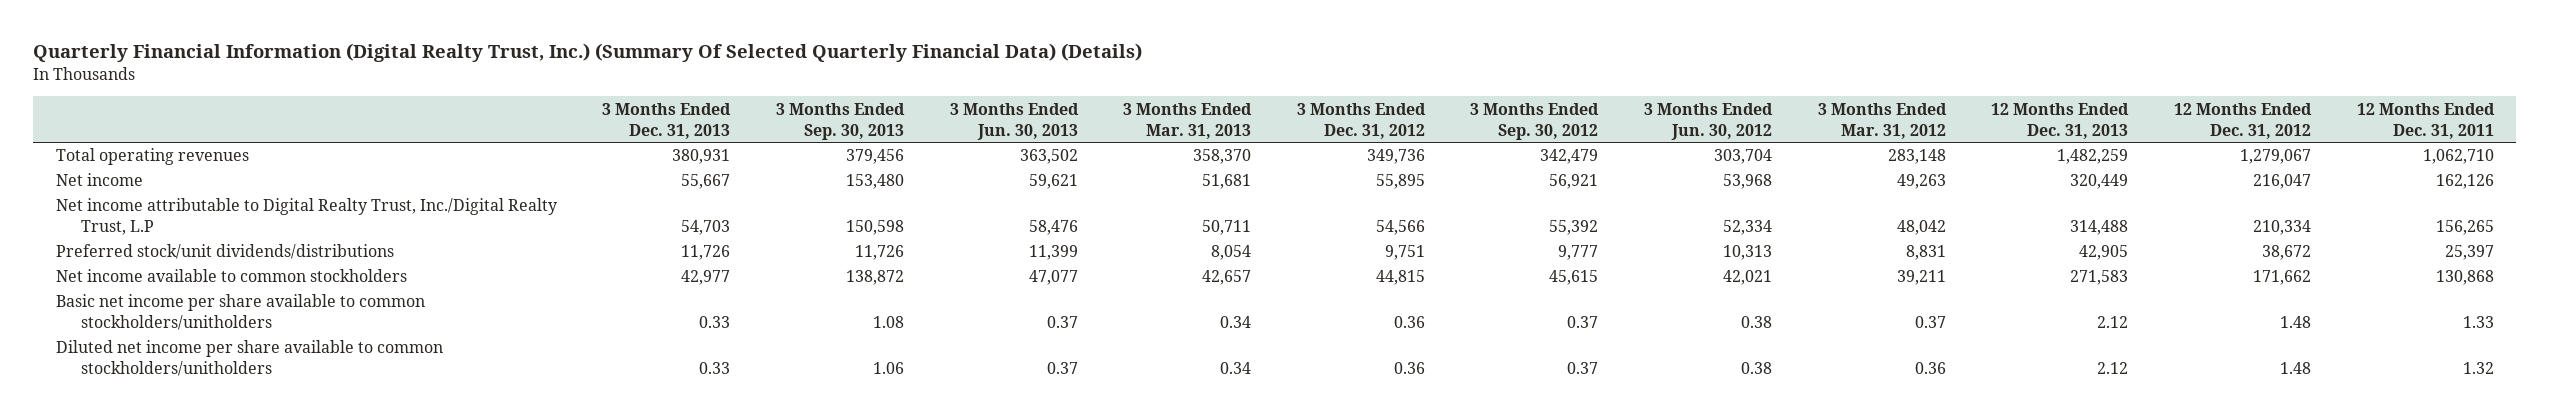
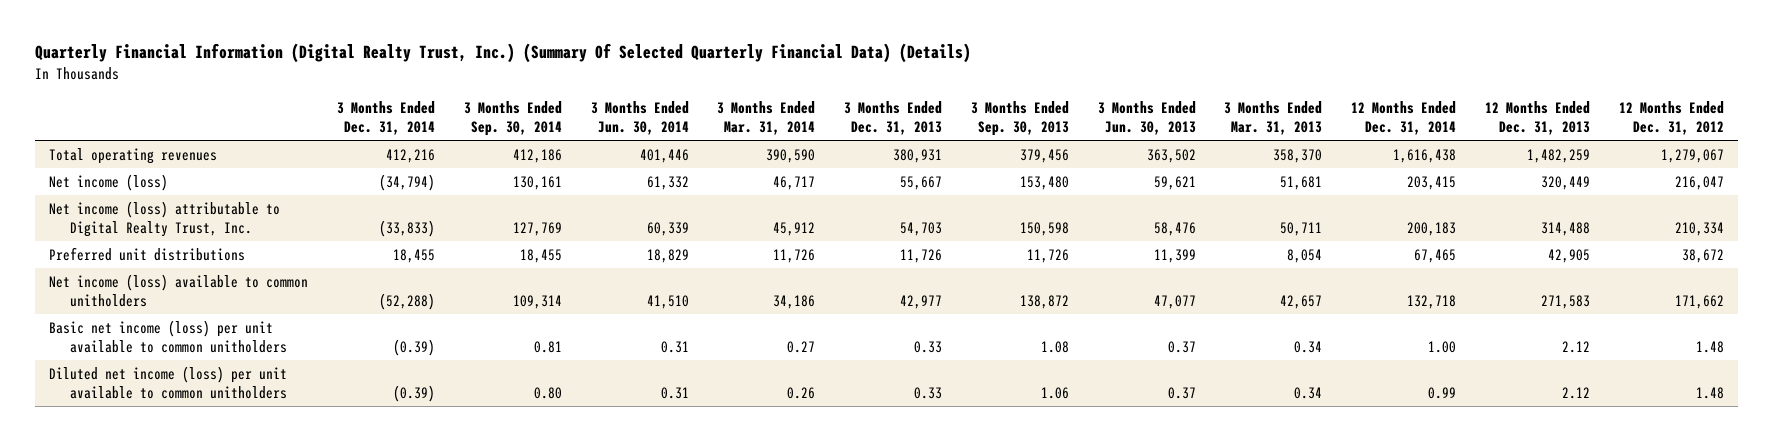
[1296,102,1426,139] 3 Months Ended Dec. 31, 2012 -> none
[1470,102,1600,140] 3 Months Ended Sep. 30, 2012 -> none
[1644,102,1774,140] 3 Months Ended Jun. 30, 2012 -> none
[1817,102,1947,139] 3 Months Ended Mar. 31, 2012 -> none
[2356,102,2495,139] 12 Months Ended Dec. 31, 2011 -> none
none -> [337,100,436,136] 3 Months Ended Dec. 31, 2014
none -> [463,100,562,137] 3 Months Ended Sep. 30, 2014
none -> [590,100,689,136] 3 Months Ended Jun. 30, 2014
none -> [717,100,816,136] 3 Months Ended Mar. 31, 2014
none -> [1351,100,1457,136] 12 Months Ended Dec. 31, 2014
[55,173,143,187] Net income -> [49,173,169,191] Net income (loss)
[55,198,558,236] Net income attributable to Digital Realty Trust, Inc./Digital Realty Trust, L.P -> [49,200,281,238] Net income (loss) attributable to Digital Realty Trust, Inc.
[55,244,394,260] Preferred stock/unit dividends/distributions -> [49,246,246,261] Preferred unit distributions
[55,269,407,283] Net income available to common stockholders -> [49,273,309,308] Net income (loss) available to common unitholders
[55,294,425,331] Basic net income per share available to common stockholders/unitholders -> [49,319,288,354] Basic net income (loss) per unit available to common unitholders
[55,340,443,377] Diluted net income per share available to common stockholders/unitholders -> [49,365,288,400] Diluted net income (loss) per unit available to common unitholders

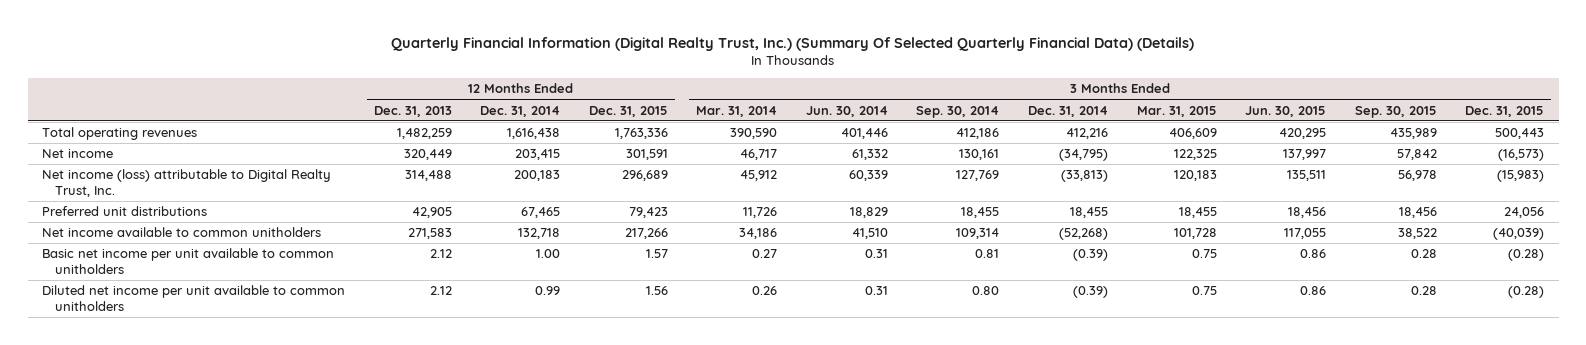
[844,100,943,136] 3 Months Ended Dec. 31, 2013 -> none
[970,100,1069,137] 3 Months Ended Sep. 30, 2013 -> none
[1097,100,1196,136] 3 Months Ended Jun. 30, 2013 -> none
[1224,100,1323,136] 3 Months Ended Mar. 31, 2013 -> none
[1618,100,1724,136] 12 Months Ended Dec. 31, 2012 -> none
none -> [588,105,668,117] Dec. 31, 2015
none -> [1136,105,1217,117] Mar. 31, 2015
none -> [1245,105,1327,117] Jun. 30, 2015
none -> [1354,105,1437,118] Sep. 30, 2015
none -> [1465,105,1545,117] Dec. 31, 2015
[49,173,169,191] Net income (loss) -> [42,149,114,159] Net income
[379,173,436,191] (34,794) -> [1059,149,1109,162] (34,795)
[379,220,436,238] (33,833) -> [1061,170,1109,183] (33,813)
[49,273,309,308] Net income (loss) available to common unitholders -> [42,227,322,238] Net income available to common unitholders
[379,293,436,311] (52,288) -> [1059,228,1109,241] (52,268)
[49,319,288,354] Basic net income (loss) per unit available to common unitholders -> [42,248,335,275] Basic net income per unit available to common unitholders
[49,365,288,400] Diluted net income (loss) per unit available to common unitholders -> [42,285,346,312] Diluted net income per unit available to common unitholders

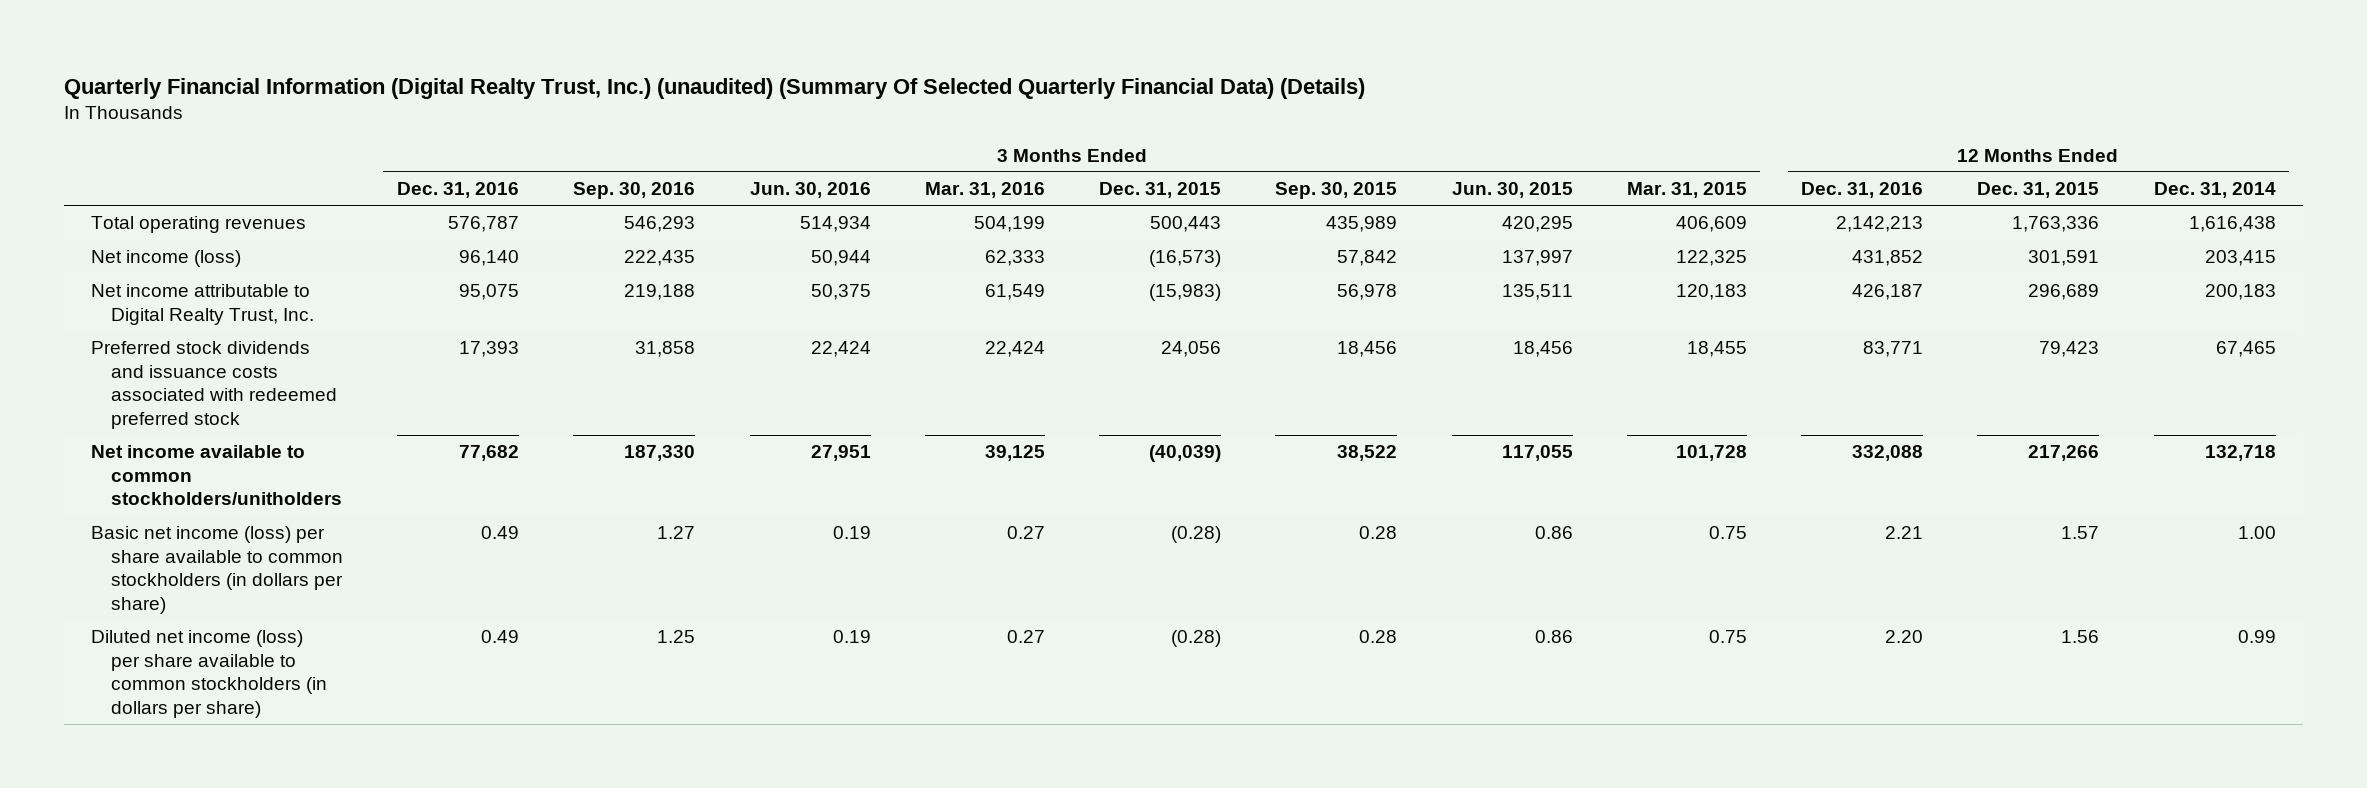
[391,36,1195,51] Quarterly Financial Information (Digital Realty Trust, Inc.) (Summary Of Selected Quarterly Financial Data) (Details) -> [64,77,1366,99] Quarterly Financial Information (Digital Realty Trust, Inc.) (unaudited) (Summary Of Selected Quarterly Financial Data) (Details)
[373,105,452,117] Dec. 31, 2013 -> none
[696,105,778,117] Mar. 31, 2014 -> none
[805,105,888,117] Jun. 30, 2014 -> none
[916,105,1000,118] Sep. 30, 2014 -> none
[1028,105,1109,117] Dec. 31, 2014 -> none
none -> [397,182,520,199] Dec. 31, 2016
none -> [573,182,696,200] Sep. 30, 2016
none -> [749,182,871,199] Jun. 30, 2016
none -> [924,182,1045,199] Mar. 31, 2016
none -> [1801,182,1924,199] Dec. 31, 2016
[42,149,114,159] Net income -> [91,250,242,268] Net income (loss)
[42,169,332,198] Net income (loss) attributable to Digital Realty Trust, Inc. -> [91,284,314,325] Net income attributable to Digital Realty Trust, Inc.
[42,206,208,217] Preferred unit distributions -> [91,341,337,429] Preferred stock dividends and issuance costs associated with redeemed preferred stock
[42,227,322,238] Net income available to common unitholders -> [91,445,342,506] Net income available to common stockholders/unitholders
[42,248,335,275] Basic net income per unit available to common unitholders -> [91,526,343,614] Basic net income (loss) per share available to common stockholders (in dollars per share)
[42,285,346,312] Diluted net income per unit available to common unitholders -> [91,630,327,718] Diluted net income (loss) per share available to common stockholders (in dollars per share)

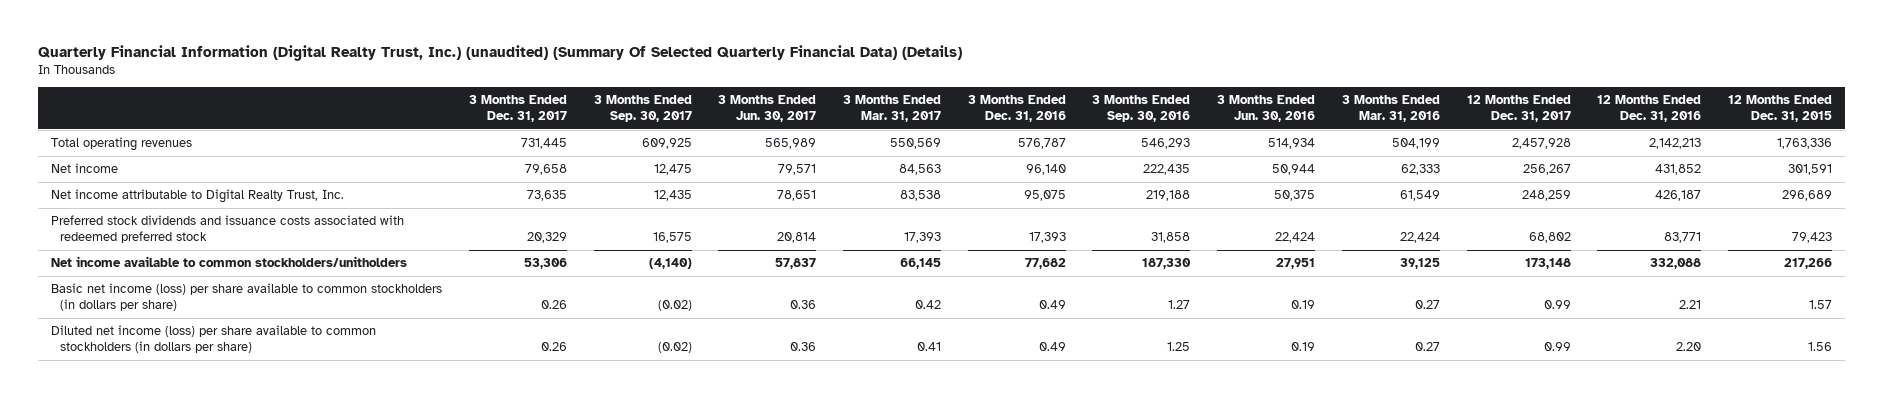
[1099,182,1222,199] Dec. 31, 2015 -> none
[1275,182,1398,200] Sep. 30, 2015 -> none
[1451,182,1573,199] Jun. 30, 2015 -> none
[1626,182,1747,199] Mar. 31, 2015 -> none
[2153,182,2276,199] Dec. 31, 2014 -> none
none -> [468,94,567,122] 3 Months Ended Dec. 31, 2017
none -> [593,94,692,122] 3 Months Ended Sep. 30, 2017
none -> [718,94,817,122] 3 Months Ended Jun. 30, 2017
none -> [843,94,942,122] 3 Months Ended Mar. 31, 2017
none -> [1466,94,1571,122] 12 Months Ended Dec. 31, 2017
[91,250,242,268] Net income (loss) -> [51,163,119,174] Net income

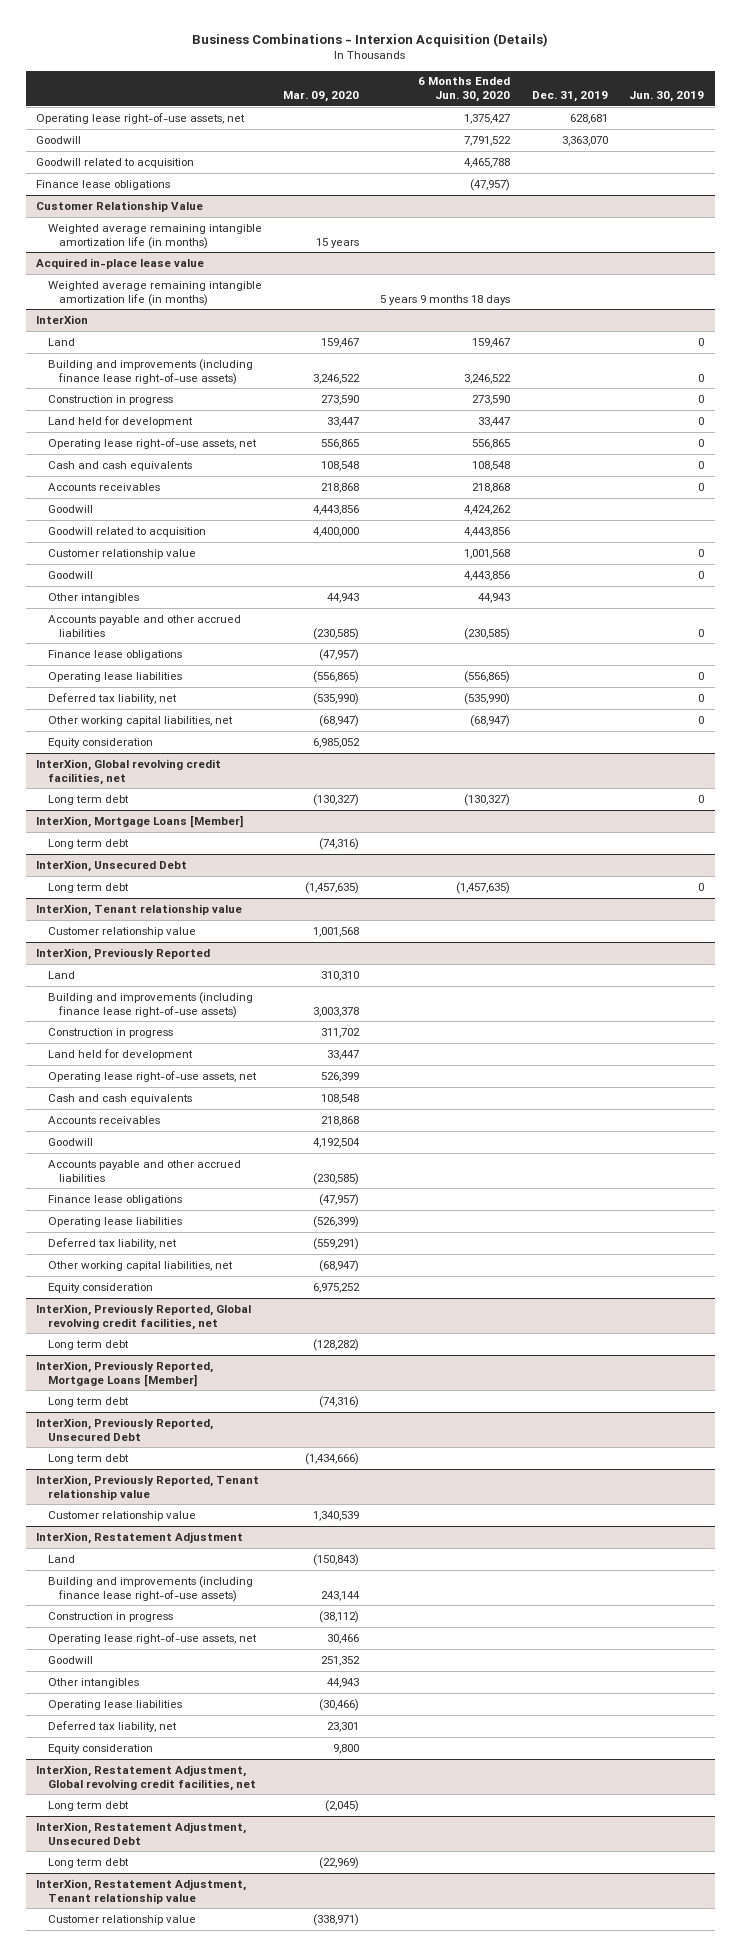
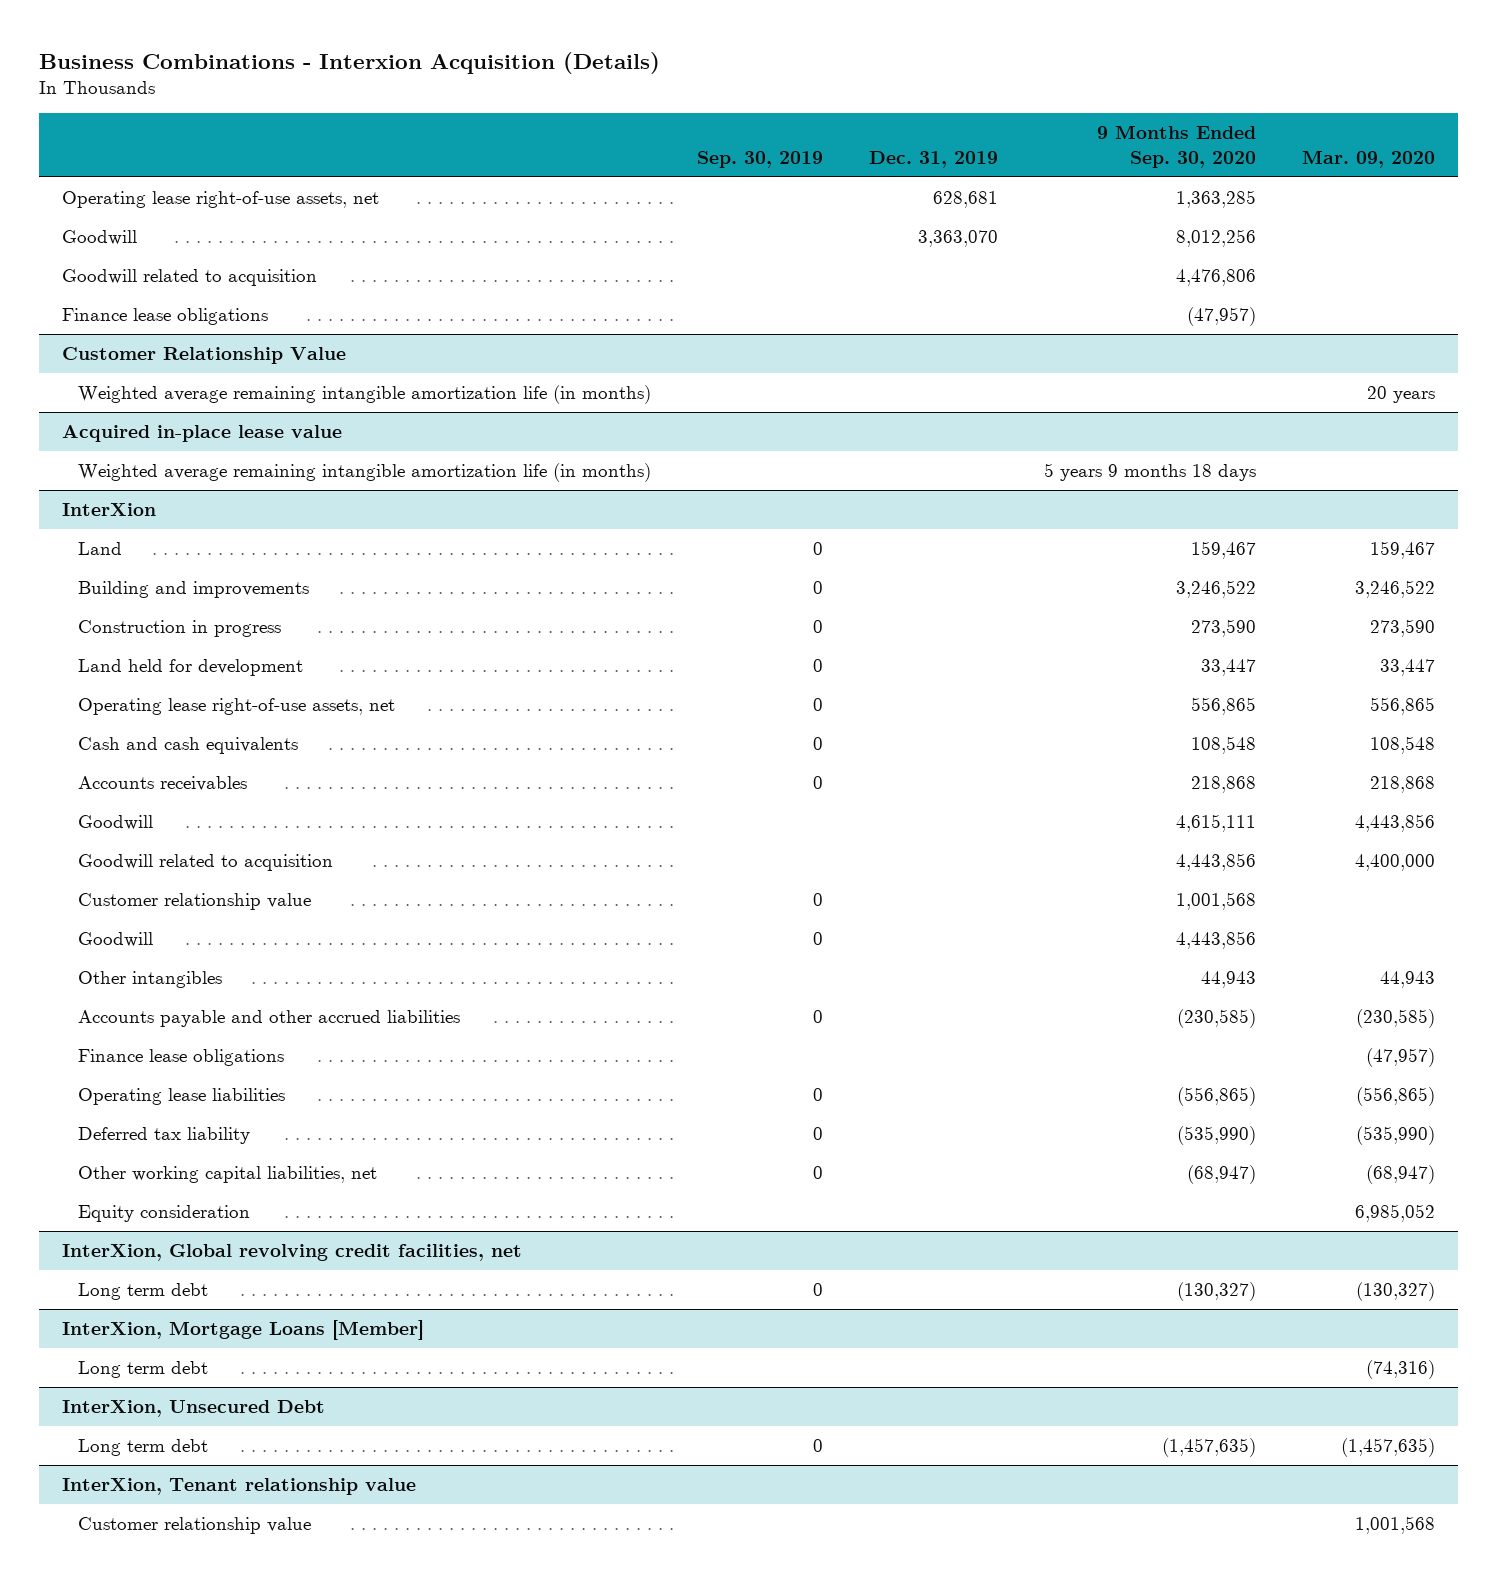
[418,77,511,103] 6 Months Ended Jun. 30, 2020 -> none
[629,91,705,103] Jun. 30, 2019 -> none
none -> [696,150,823,168] Sep. 30, 2019
none -> [1097,125,1257,168] 9 Months Ended Sep. 30, 2020
[316,237,360,248] 15 years -> [1367,386,1436,404] 20 years
[47,358,253,385] Building and improvements (including finance lease right-of-use assets) -> [77,581,309,599] Building and improvements
[47,692,177,704] Deferred tax liability, net -> [77,1127,250,1145] Deferred tax liability
[36,947,211,960] InterXion, Previously Reported -> none
[47,970,75,979] Land -> none
[47,991,253,1018] Building and improvements (including finance lease right-of-use assets) -> none
[47,1027,173,1038] Construction in progress -> none
[47,1048,193,1060] Land held for development -> none
[47,1070,257,1082] Operating lease right-of-use assets, net -> none
[47,1093,192,1104] Cash and cash equivalents -> none
[47,1115,160,1124] Accounts receivables -> none
[47,1137,93,1146] Goodwill -> none
[47,1159,241,1182] Accounts payable and other accrued liabilities -> none
[47,1194,182,1205] Finance lease obligations -> none
[47,1216,182,1227] Operating lease liabilities -> none
[47,1237,177,1249] Deferred tax liability, net -> none
[47,1260,233,1271] Other working capital liabilities, net -> none
[47,1282,153,1293] Equity consideration -> none
[36,1303,252,1330] InterXion, Previously Reported, Global revolving credit facilities, net -> none
[47,1339,129,1350] Long term debt -> none
[36,1360,214,1387] InterXion, Previously Reported, Mortgage Loans [Member] -> none
[47,1396,129,1407] Long term debt -> none
[36,1417,214,1441] InterXion, Previously Reported, Unsecured Debt -> none
[47,1453,129,1464] Long term debt -> none
[36,1474,260,1500] InterXion, Previously Reported, Tenant relationship value -> none
[47,1510,196,1521] Customer relationship value -> none
[36,1531,244,1544] InterXion, Restatement Adjustment -> none
[47,1554,75,1563] Land -> none
[47,1575,253,1602] Building and improvements (including finance lease right-of-use assets) -> none
[47,1611,173,1622] Construction in progress -> none
[47,1632,257,1644] Operating lease right-of-use assets, net -> none
[47,1655,93,1664] Goodwill -> none
[47,1677,139,1688] Other intangibles -> none
[47,1699,182,1710] Operating lease liabilities -> none
[47,1720,177,1732] Deferred tax liability, net -> none
[47,1743,153,1754] Equity consideration -> none
[36,1764,256,1791] InterXion, Restatement Adjustment, Global revolving credit facilities, net -> none
[47,1800,129,1811] Long term debt -> none
[36,1821,247,1845] InterXion, Restatement Adjustment, Unsecured Debt -> none
[47,1857,129,1868] Long term debt -> none
[36,1878,247,1904] InterXion, Restatement Adjustment, Tenant relationship value -> none
[47,1914,196,1925] Customer relationship value -> none

